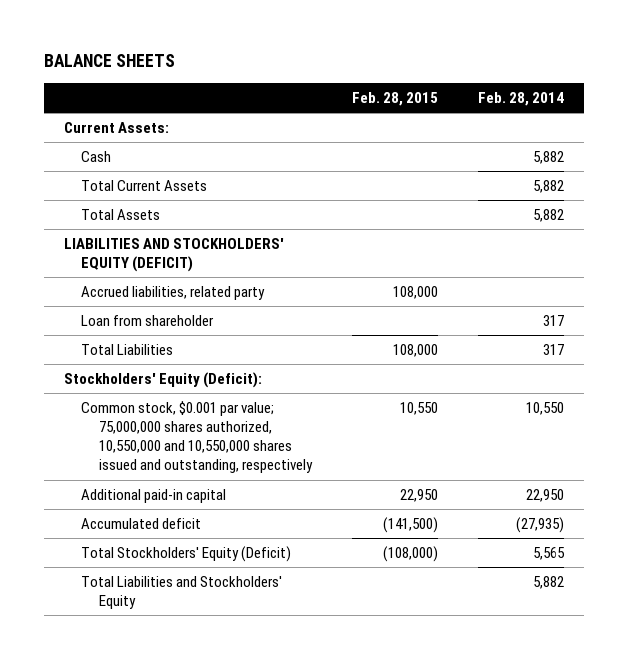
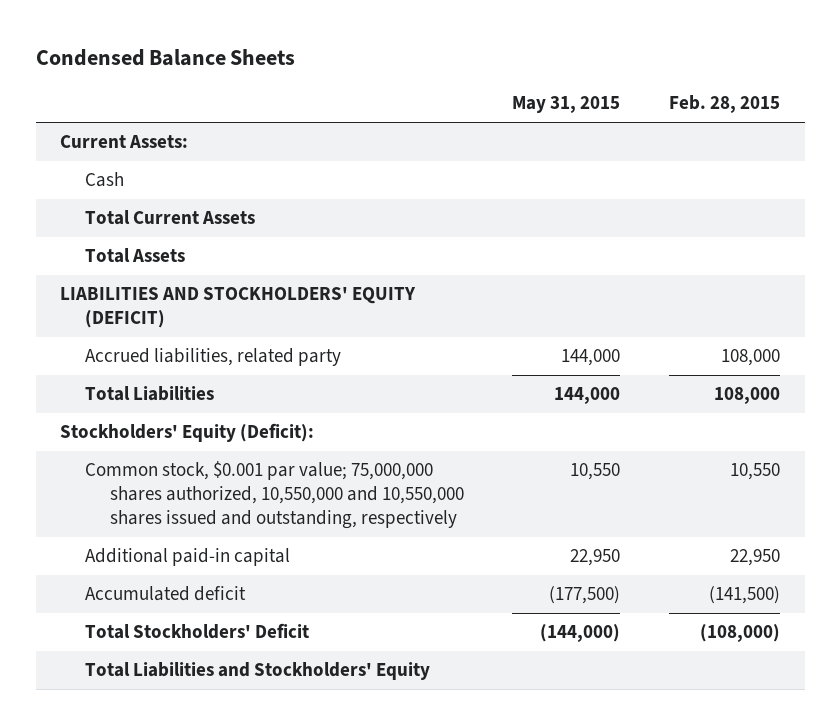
[43,54,175,68] BALANCE SHEETS -> [35,49,295,67] Condensed Balance Sheets
[478,91,565,106] Feb. 28, 2014 -> none
none -> [512,96,621,114] May 31, 2015
[81,315,215,327] Loan from shareholder -> none
[81,546,292,563] Total Stockholders' Equity (Deficit) -> [84,623,309,640] Total Stockholders' Deficit

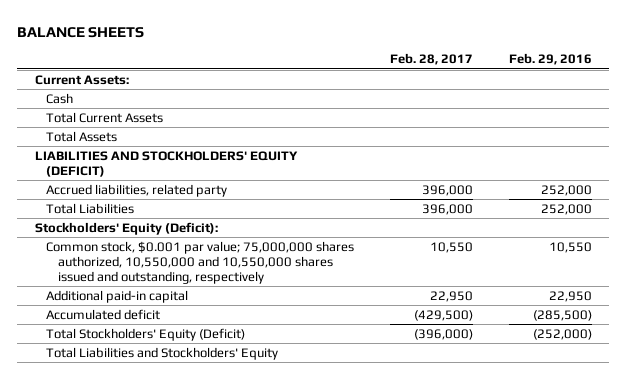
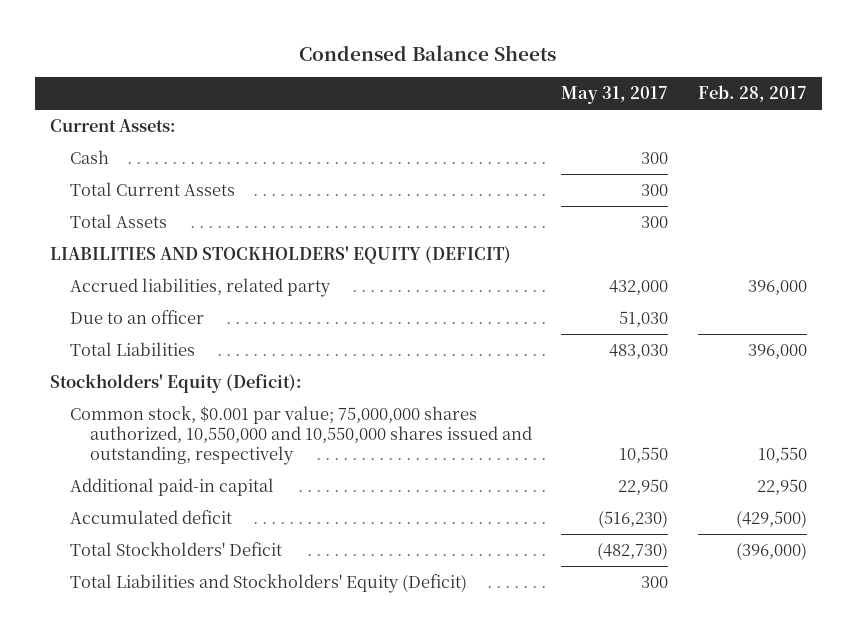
[16,26,144,38] BALANCE SHEETS -> [299,44,557,61] Condensed Balance Sheets
[508,53,592,66] Feb. 29, 2016 -> none
none -> [561,86,669,105] May 31, 2017
none -> [69,310,204,325] Due to an officer
[46,327,246,341] Total Stockholders' Equity (Deficit) -> [69,542,282,557] Total Stockholders' Deficit
[46,346,279,360] Total Liabilities and Stockholders' Equity -> [69,574,467,594] Total Liabilities and Stockholders' Equity (Deficit)

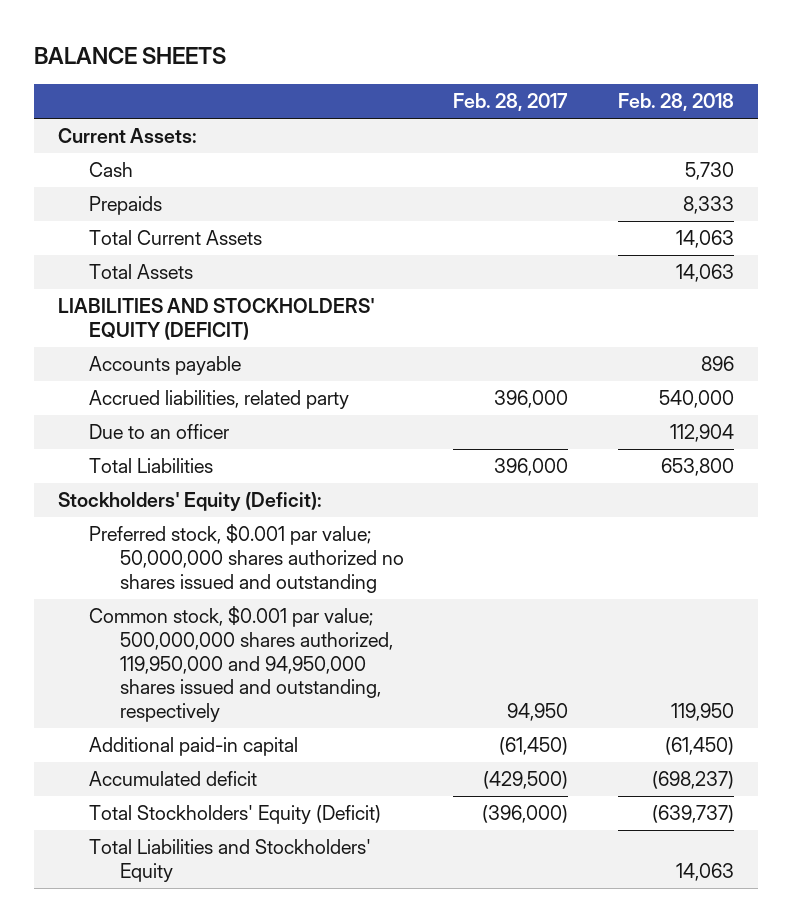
[299,44,557,61] Condensed Balance Sheets -> [33,47,226,65] BALANCE SHEETS
[561,86,669,105] May 31, 2017 -> none
none -> [617,92,734,111] Feb. 28, 2018
none -> [89,196,163,216] Prepaids
none -> [89,356,242,376] Accounts payable
none -> [89,524,404,593] Preferred stock, $0.001 par value; 50,000,000 shares authorized no shares issued and outstanding
[69,406,532,465] Common stock, $0.001 par value; 75,000,000 shares authorized, 10,550,000 and 10,550,000 shares issued and outstanding, respectively -> [89,606,393,723] Common stock, $0.001 par value; 500,000,000 shares authorized, 119,950,000 and 94,950,000 shares issued and outstanding, respectively
[757,446,807,463] 10,550 -> [507,703,569,722] 94,950
[756,479,807,496] 22,950 -> [499,737,569,756] (61,450)
[69,542,282,557] Total Stockholders' Deficit -> [89,805,382,825] Total Stockholders' Equity (Deficit)
[69,574,467,594] Total Liabilities and Stockholders' Equity (Deficit) -> [89,839,372,883] Total Liabilities and Stockholders' Equity

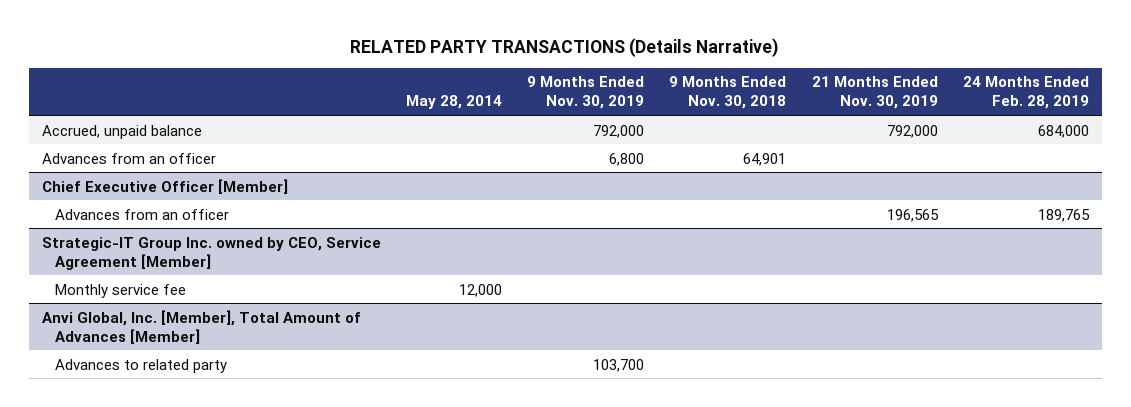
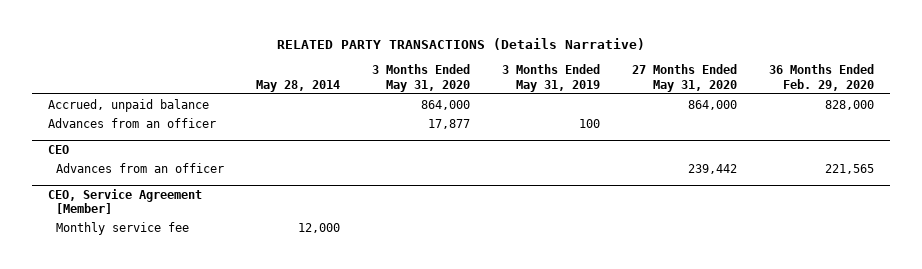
[527,76,645,110] 9 Months Ended Nov. 30, 2019 -> none
[669,76,787,110] 9 Months Ended Nov. 30, 2018 -> none
[811,76,938,110] 21 Months Ended Nov. 30, 2019 -> none
[963,76,1090,110] 24 Months Ended Feb. 28, 2019 -> none
none -> [372,64,471,92] 3 Months Ended May 31, 2020
none -> [502,64,601,92] 3 Months Ended May 31, 2019
none -> [632,64,738,92] 27 Months Ended May 31, 2020
none -> [769,64,875,91] 36 Months Ended Feb. 29, 2020
[41,178,288,194] Chief Executive Officer [Member] -> [47,144,69,154] CEO
[41,236,381,270] Strategic-IT Group Inc. owned by CEO, Service Agreement [Member] -> [47,188,202,214] CEO, Service Agreement [Member]
[41,309,361,344] Anvi Global, Inc. [Member], Total Amount of Advances [Member] -> none
[54,358,227,373] Advances to related party -> none

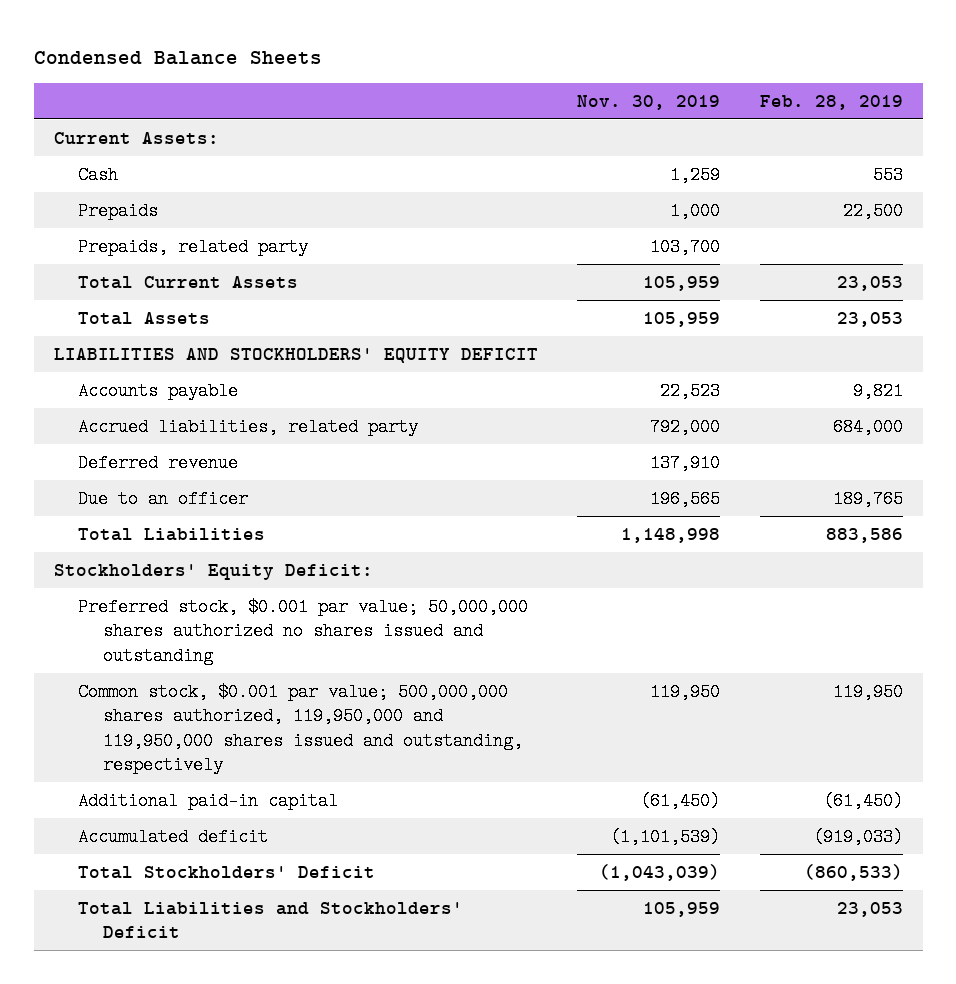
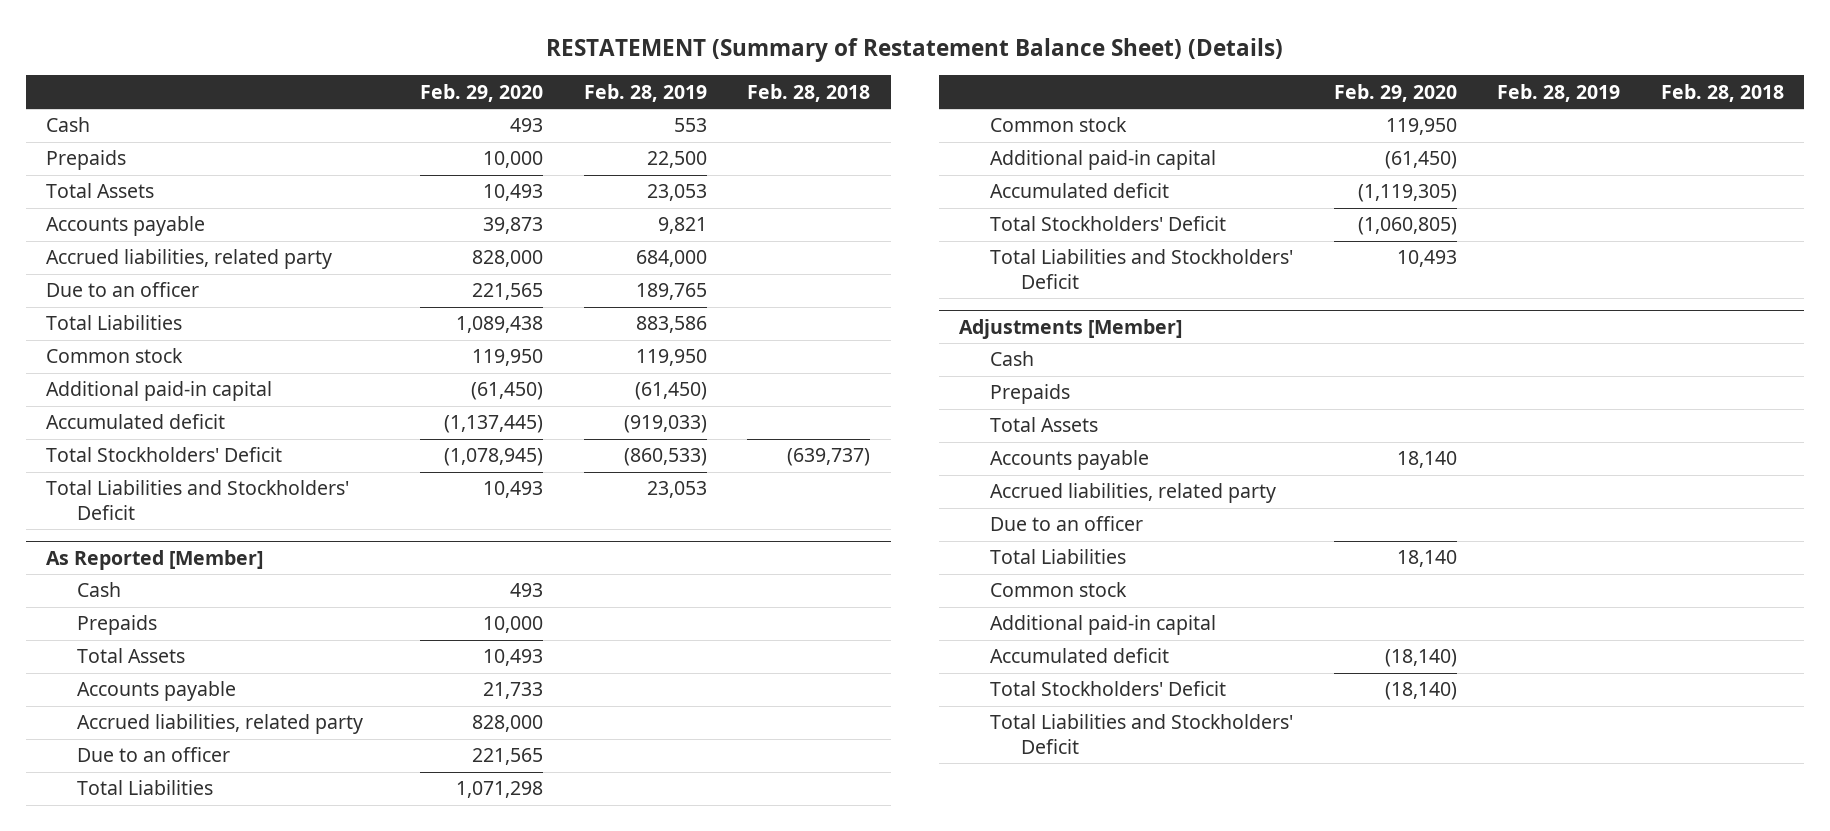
[33,50,322,65] Condensed Balance Sheets -> [545,37,1283,62] RESTATEMENT (Summary of Restatement Balance Sheet) (Details)
[577,94,721,110] Nov. 30, 2019 -> none
none -> [420,83,544,102] Feb. 29, 2020
none -> [747,83,871,102] Feb. 28, 2018
[53,131,219,144] Current Assets: -> none
[78,237,309,256] Prepaids, related party -> none
[78,275,299,289] Total Current Assets -> none
[53,347,538,363] LIABILITIES AND STOCKHOLDERS' EQUITY DEFICIT -> none
[78,453,239,472] Deferred revenue -> none
[53,563,373,580] Stockholders' Equity Deficit: -> none
[78,597,529,665] Preferred stock, $0.001 par value; 50,000,000 shares authorized no shares issued and outstanding -> none
[78,682,524,775] Common stock, $0.001 par value; 500,000,000 shares authorized, 119,950,000 and 119,950,000 shares issued and outstanding, respectively -> [46,348,184,364] Common stock
none -> [46,549,264,570] As Reported [Member]
none -> [76,582,121,598] Cash
none -> [76,615,157,636] Prepaids
none -> [76,648,185,664] Total Assets
none -> [76,681,236,702] Accounts payable
none -> [76,714,363,735] Accrued liabilities, related party
none -> [76,747,230,763] Due to an officer
none -> [76,780,213,796] Total Liabilities
none -> [989,117,1127,133] Common stock
none -> [989,150,1216,171] Additional paid-in capital
none -> [989,183,1169,199] Accumulated deficit
none -> [989,216,1226,232] Total Stockholders' Deficit
none -> [989,249,1293,289] Total Liabilities and Stockholders' Deficit
none -> [959,318,1183,339] Adjustments [Member]
none -> [989,351,1034,367] Cash
none -> [989,384,1070,405] Prepaids
none -> [989,417,1098,433] Total Assets
none -> [989,450,1149,471] Accounts payable
none -> [989,483,1276,504] Accrued liabilities, related party
none -> [989,516,1143,532] Due to an officer
none -> [989,549,1126,565] Total Liabilities
none -> [989,582,1127,598] Common stock
none -> [989,615,1216,636] Additional paid-in capital
none -> [989,648,1169,664] Accumulated deficit
none -> [989,681,1226,697] Total Stockholders' Deficit
none -> [989,714,1293,754] Total Liabilities and Stockholders' Deficit

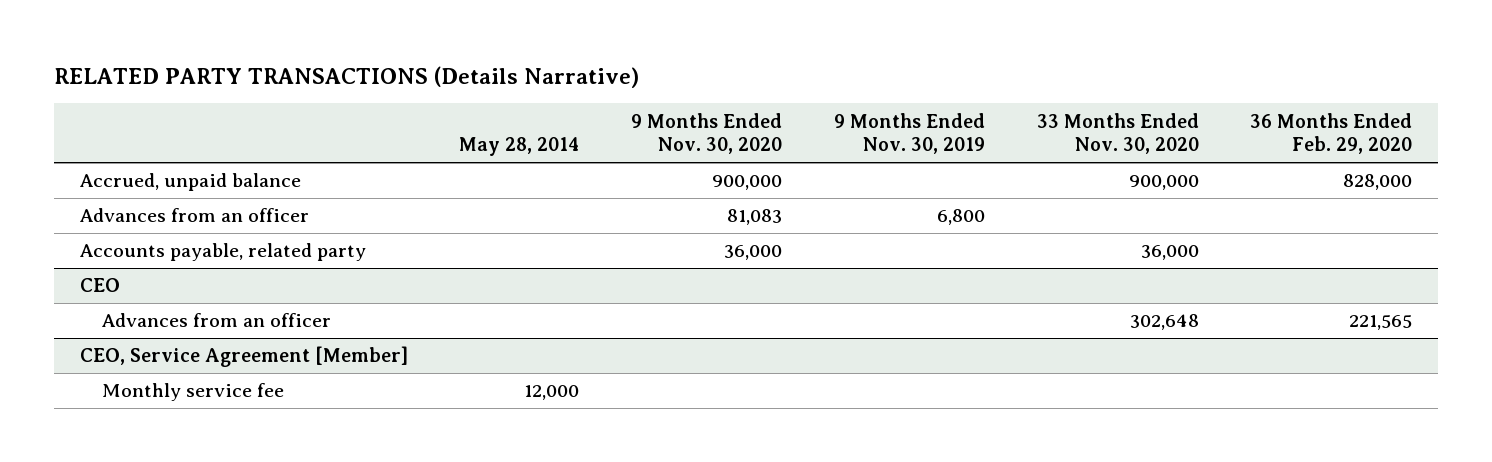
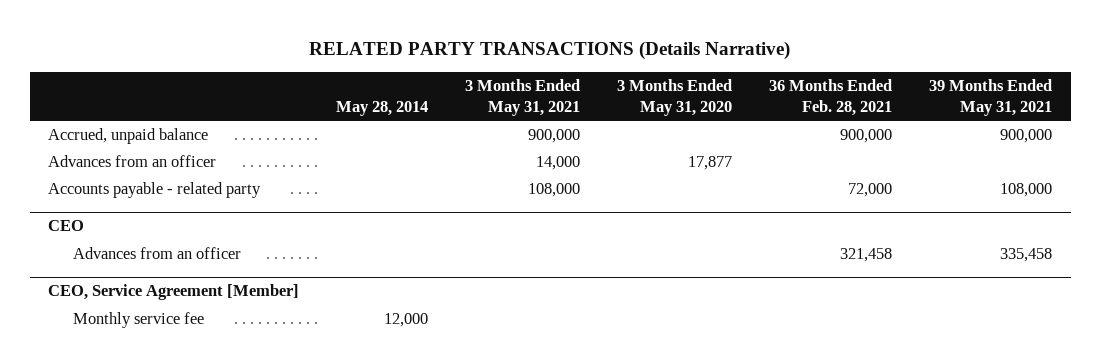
[631,112,783,155] 9 Months Ended Nov. 30, 2020 -> none
[833,112,985,155] 9 Months Ended Nov. 30, 2019 -> none
[1036,112,1199,155] 33 Months Ended Nov. 30, 2020 -> none
[1250,112,1413,155] 36 Months Ended Feb. 29, 2020 -> none
none -> [465,78,581,117] 3 Months Ended May 31, 2021
none -> [617,78,733,117] 3 Months Ended May 31, 2020
none -> [769,78,893,117] 36 Months Ended Feb. 28, 2021
none -> [929,78,1053,117] 39 Months Ended May 31, 2021
[79,243,366,262] Accounts payable, related party -> [48,181,262,198] Accounts payable - related party

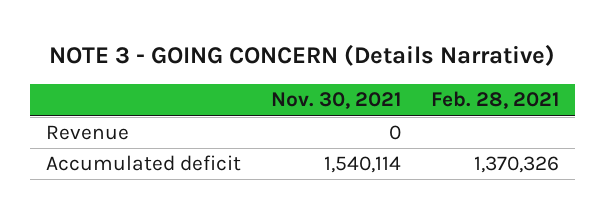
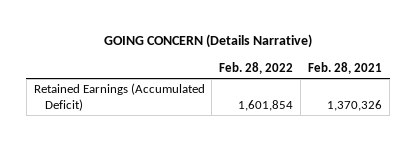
[49,44,556,67] NOTE 3 - GOING CONCERN (Details Narrative) -> [103,34,312,49] GOING CONCERN (Details Narrative)
[270,92,401,110] Nov. 30, 2021 -> none
none -> [219,62,294,75] Feb. 28, 2022
[45,125,129,141] Revenue -> none
[45,155,241,172] Accumulated deficit -> [33,83,205,111] Retained Earnings (Accumulated Deficit)

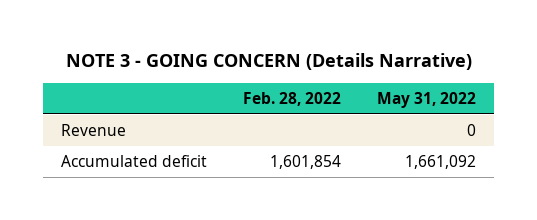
[103,34,312,49] GOING CONCERN (Details Narrative) -> [65,53,472,71] NOTE 3 - GOING CONCERN (Details Narrative)
[308,62,383,75] Feb. 28, 2021 -> none
none -> [377,91,477,108] May 31, 2022
none -> [61,124,127,137] Revenue
[33,83,205,111] Retained Earnings (Accumulated Deficit) -> [61,155,208,168] Accumulated deficit

